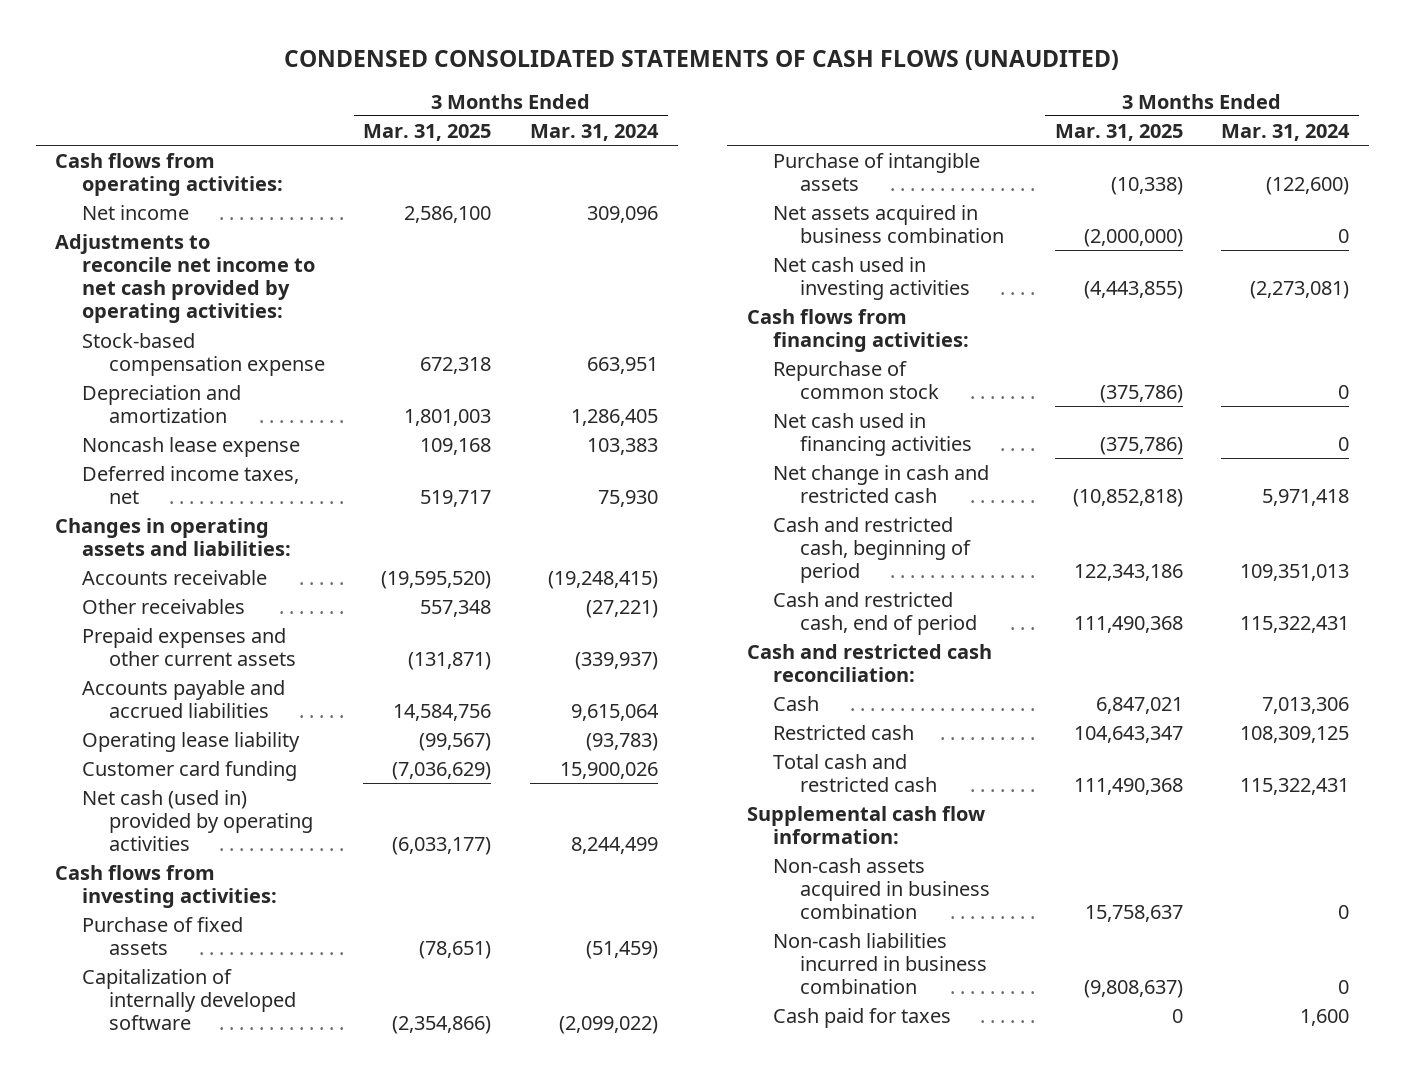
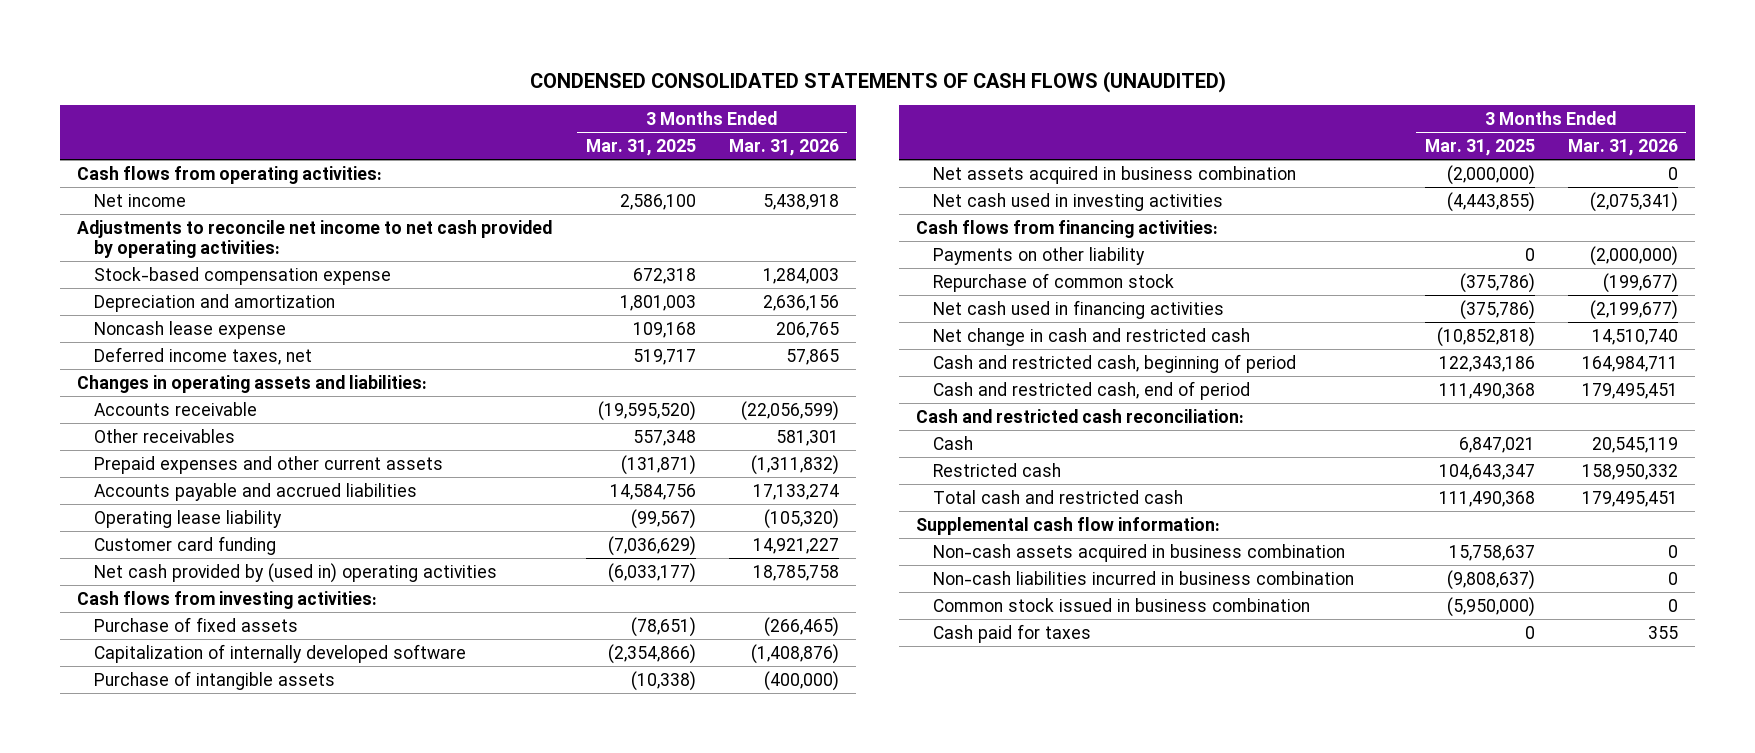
[530,123,660,141] Mar. 31, 2024 -> none
none -> [728,138,839,156] Mar. 31, 2026
[81,789,313,852] Net cash (used in) provided by operating activities -> [94,562,498,583] Net cash provided by (used in) operating activities
none -> [933,246,1146,265] Payments on other liability
none -> [933,597,1311,612] Common stock issued in business combination

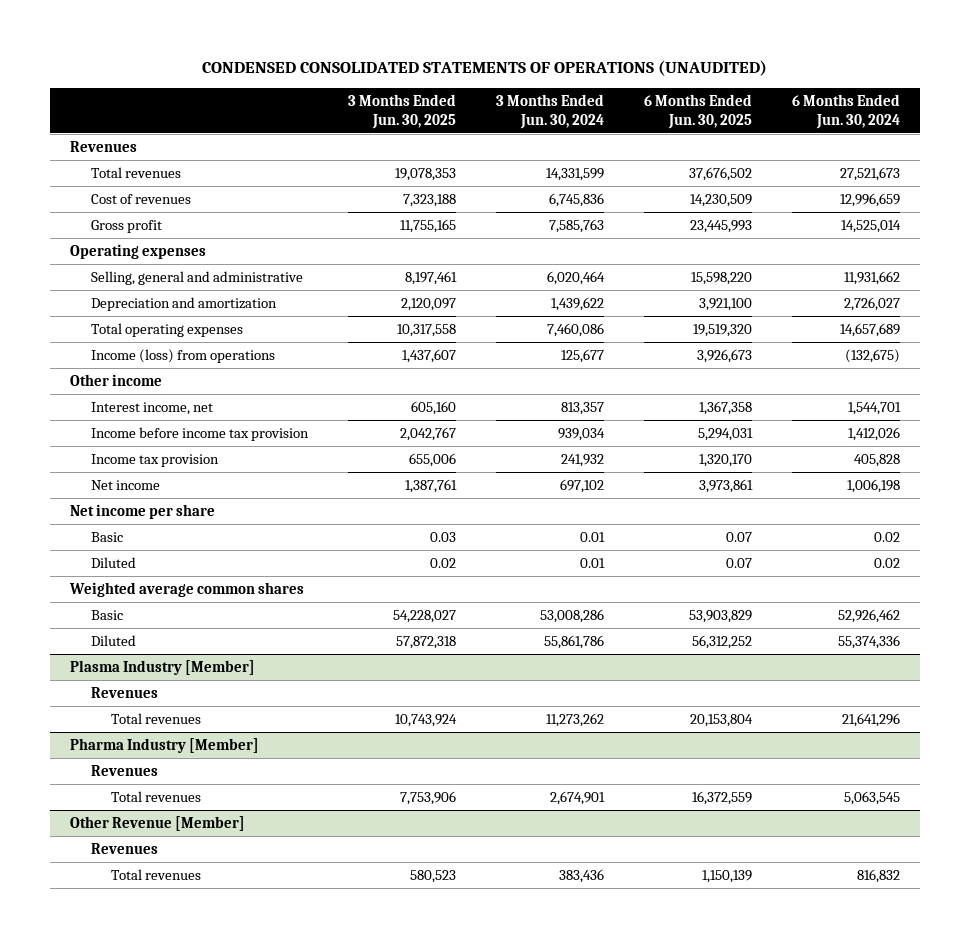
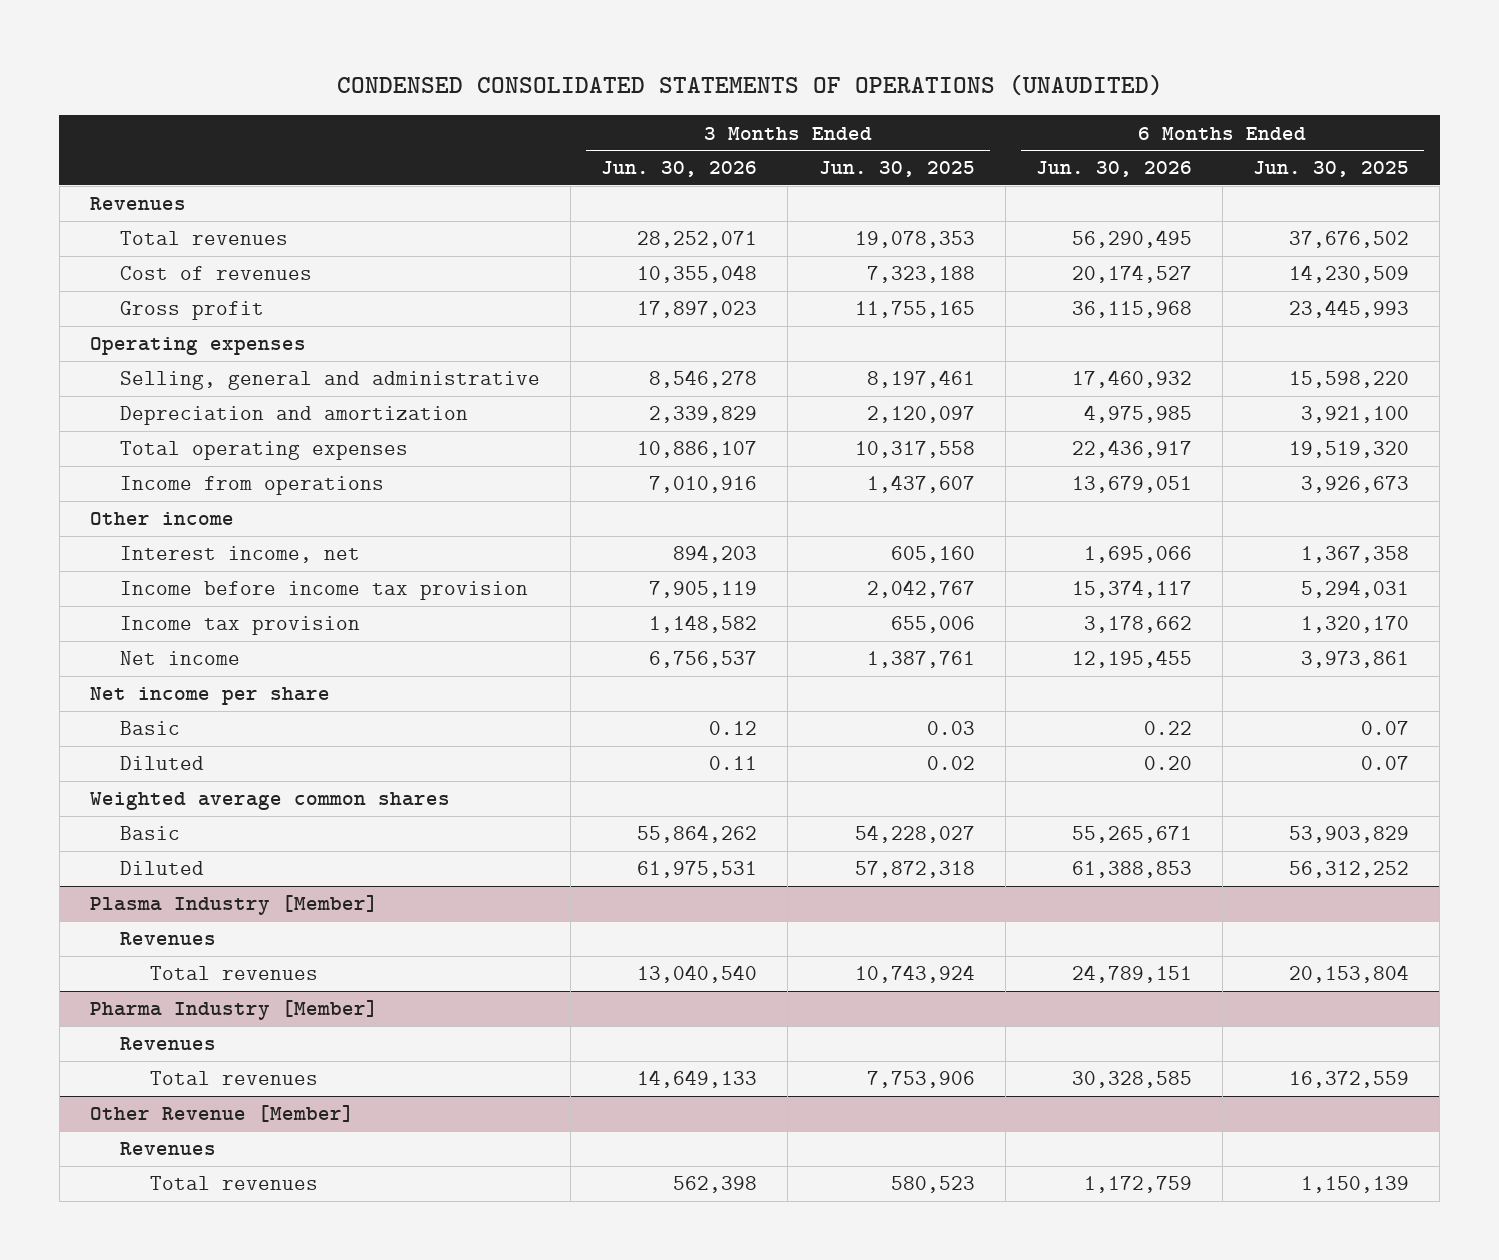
[495,93,604,130] 3 Months Ended Jun. 30, 2024 -> none
[792,93,901,130] 6 Months Ended Jun. 30, 2024 -> none
none -> [601,161,758,178] Jun. 30, 2026
none -> [1035,161,1192,178] Jun. 30, 2026
[90,348,275,363] Income (loss) from operations -> [119,476,384,496] Income from operations

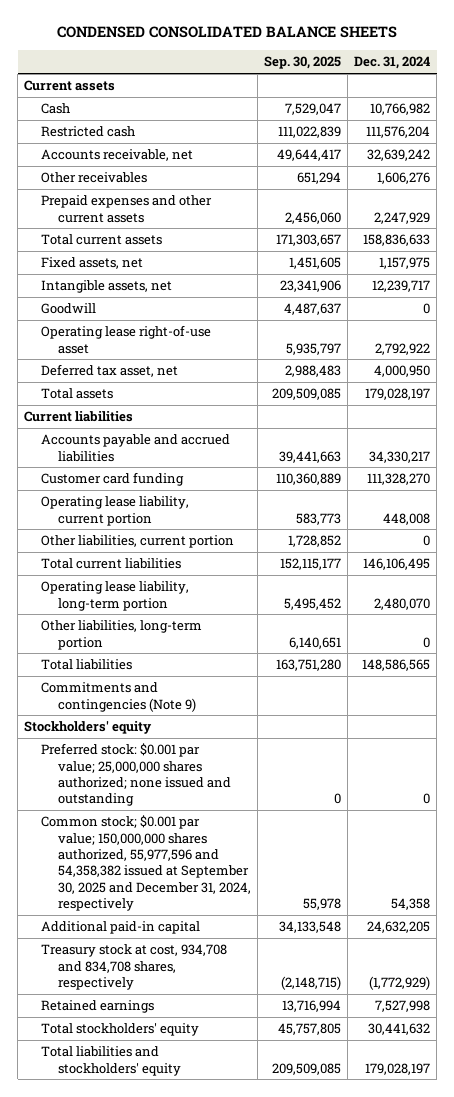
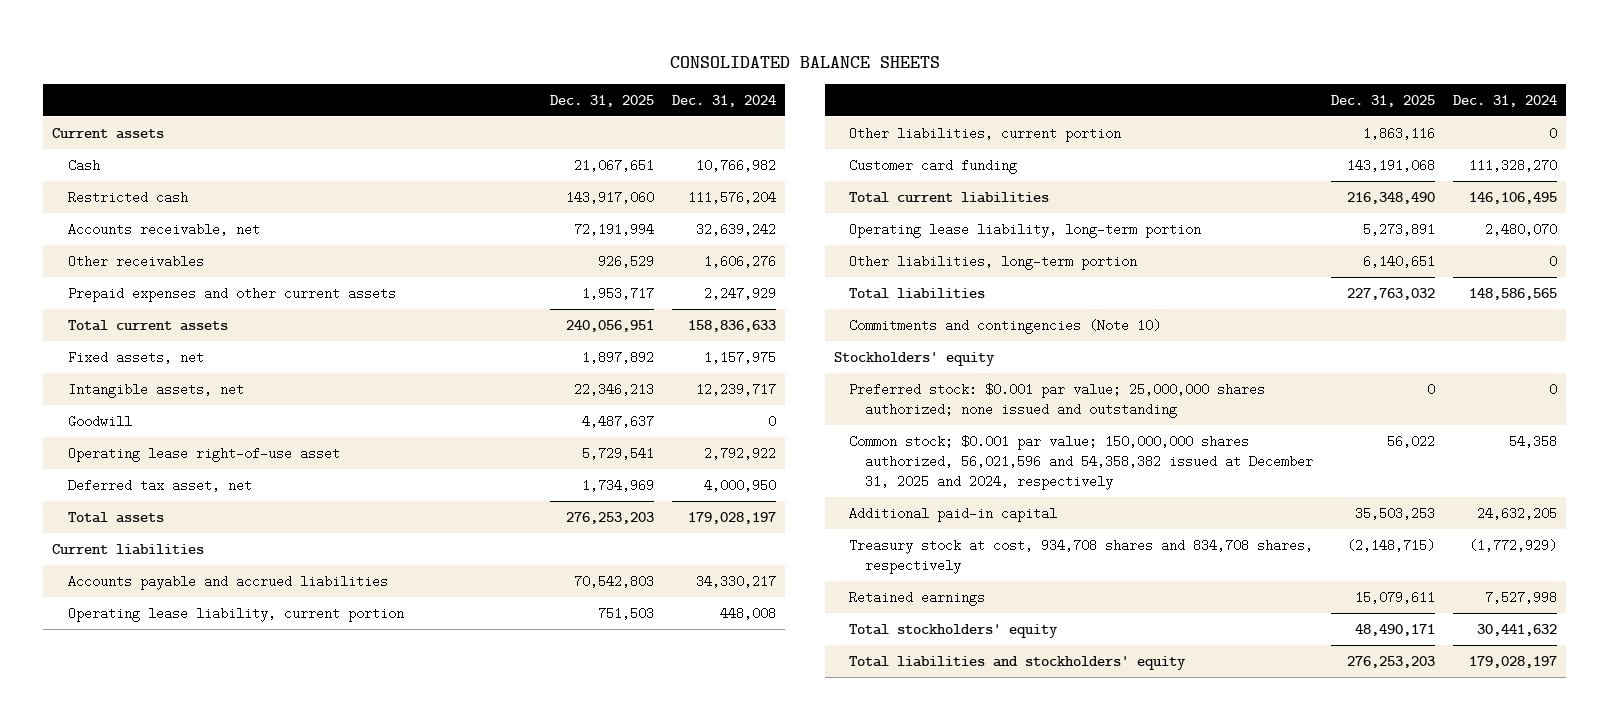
[57,26,398,39] CONDENSED CONSOLIDATED BALANCE SHEETS -> [669,56,940,69] CONSOLIDATED BALANCE SHEETS
[264,56,342,70] Sep. 30, 2025 -> none
none -> [549,94,654,107] Dec. 31, 2025
[41,472,185,487] Customer card funding -> [849,158,1018,174] Customer card funding
[41,682,196,712] Commitments and contingencies (Note 9) -> [849,318,1162,334] Commitments and contingencies (Note 10)
[41,815,251,912] Common stock; $0.001 par value; 150,000,000 shares authorized, 55,977,596 and 54,358,382 issued at September 30, 2025 and December 31, 2024, respectively -> [849,434,1313,491] Common stock; $0.001 par value; 150,000,000 shares authorized, 56,021,596 and 54,358,382 issued at December 31, 2025 and 2024, respectively
[41,944,228,990] Treasury stock at cost, 934,708 and 834,708 shares, respectively -> [849,538,1314,575] Treasury stock at cost, 934,708 shares and 834,708 shares, respectively

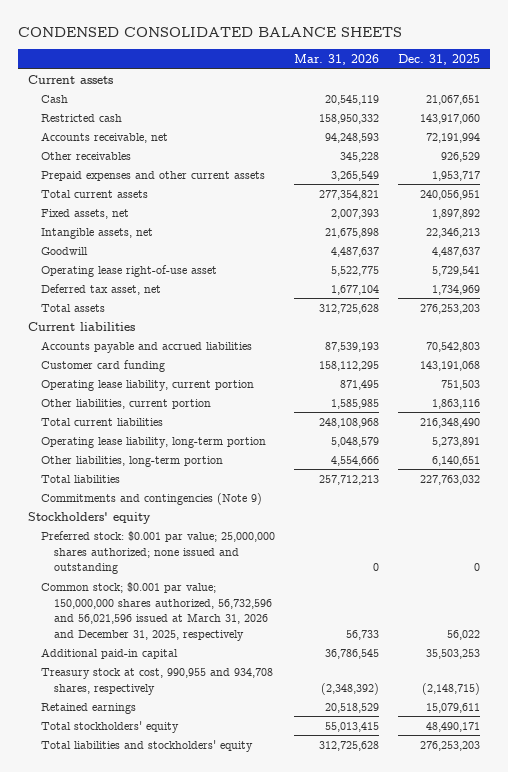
[669,56,940,69] CONSOLIDATED BALANCE SHEETS -> [18,27,403,38] CONDENSED CONSOLIDATED BALANCE SHEETS
[671,94,776,107] Dec. 31, 2024 -> none
none -> [294,54,380,66] Mar. 31, 2026
[849,158,1018,174] Customer card funding -> [41,359,166,372] Customer card funding
[849,318,1162,334] Commitments and contingencies (Note 10) -> [41,492,263,505] Commitments and contingencies (Note 9)
[849,434,1313,491] Common stock; $0.001 par value; 150,000,000 shares authorized, 56,021,596 and 54,358,382 issued at December 31, 2025 and 2024, respectively -> [41,581,273,641] Common stock; $0.001 par value; 150,000,000 shares authorized, 56,732,596 and 56,021,596 issued at March 31, 2026 and December 31, 2025, respectively
[849,538,1314,575] Treasury stock at cost, 934,708 shares and 834,708 shares, respectively -> [41,667,274,695] Treasury stock at cost, 990,955 and 934,708 shares, respectively

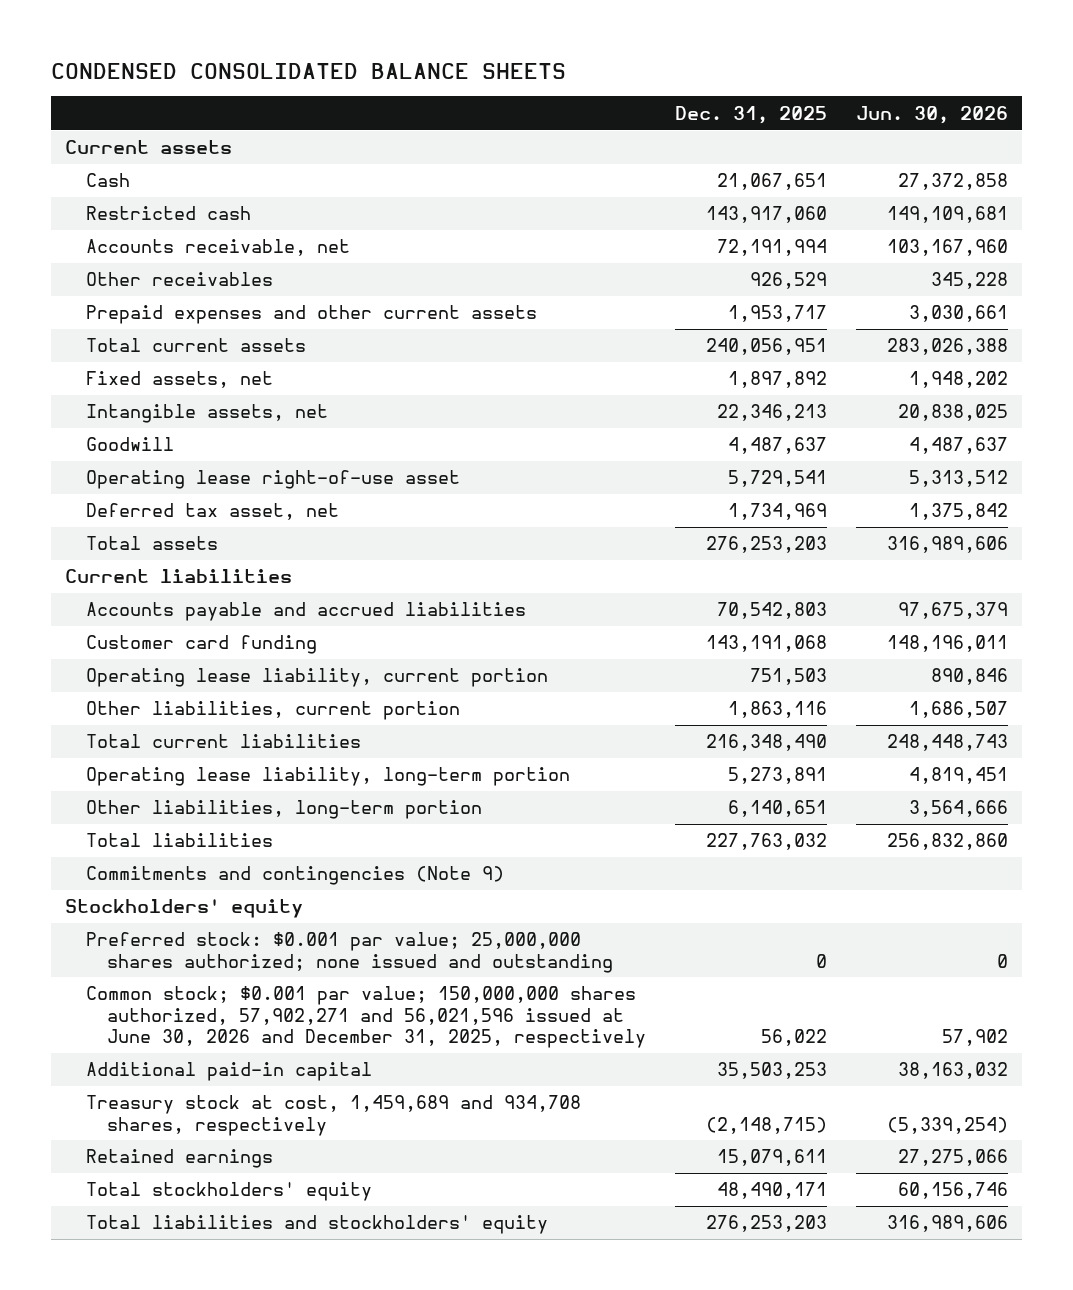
[294,54,380,66] Mar. 31, 2026 -> none
none -> [855,105,1008,124] Jun. 30, 2026
[41,581,273,641] Common stock; $0.001 par value; 150,000,000 shares authorized, 56,732,596 and 56,021,596 issued at March 31, 2026 and December 31, 2025, respectively -> [85,986,646,1048] Common stock; $0.001 par value; 150,000,000 shares authorized, 57,902,271 and 56,021,596 issued at June 30, 2026 and December 31, 2025, respectively
[41,667,274,695] Treasury stock at cost, 990,955 and 934,708 shares, respectively -> [85,1095,581,1136] Treasury stock at cost, 1,459,689 and 934,708 shares, respectively

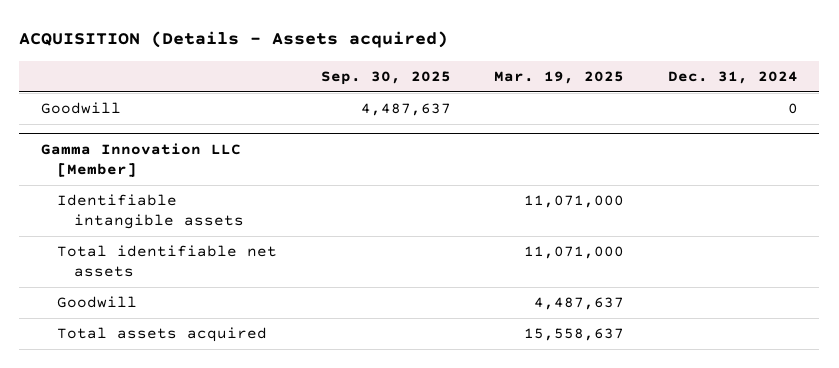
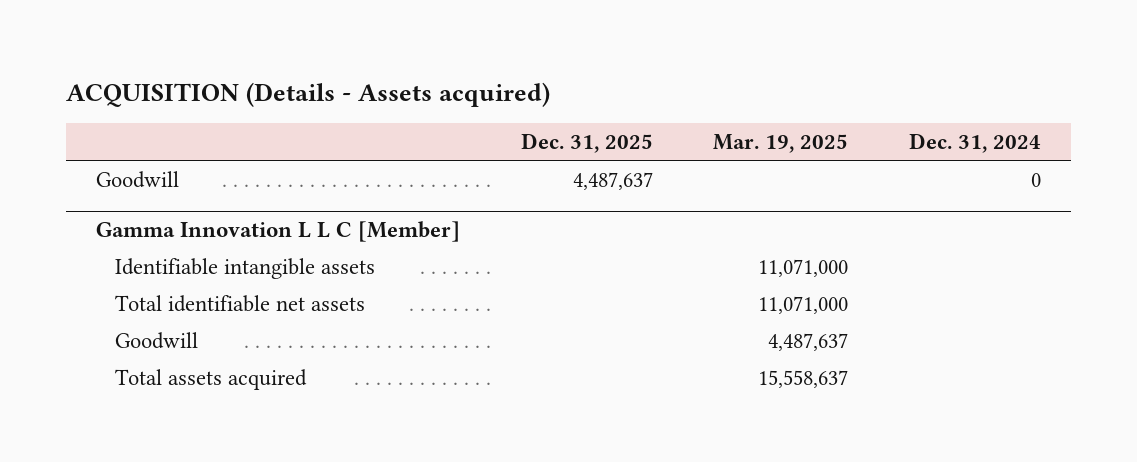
[320,70,451,85] Sep. 30, 2025 -> none
none -> [520,133,653,154] Dec. 31, 2025
[40,143,241,177] Gamma Innovation LLC [Member] -> [96,221,461,243] Gamma Innovation L L C [Member]

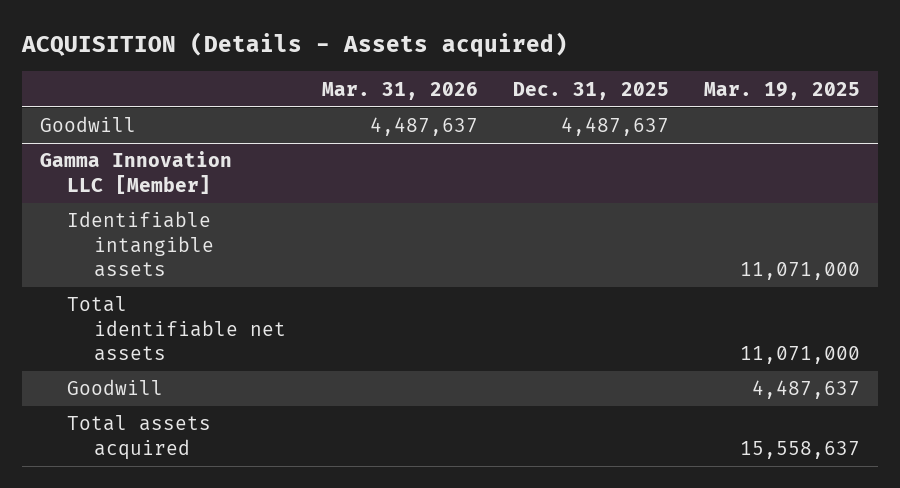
[908,133,1041,154] Dec. 31, 2024 -> none
none -> [321,81,478,100] Mar. 31, 2026
[96,221,461,243] Gamma Innovation L L C [Member] -> [40,151,233,194] Gamma Innovation LLC [Member]

